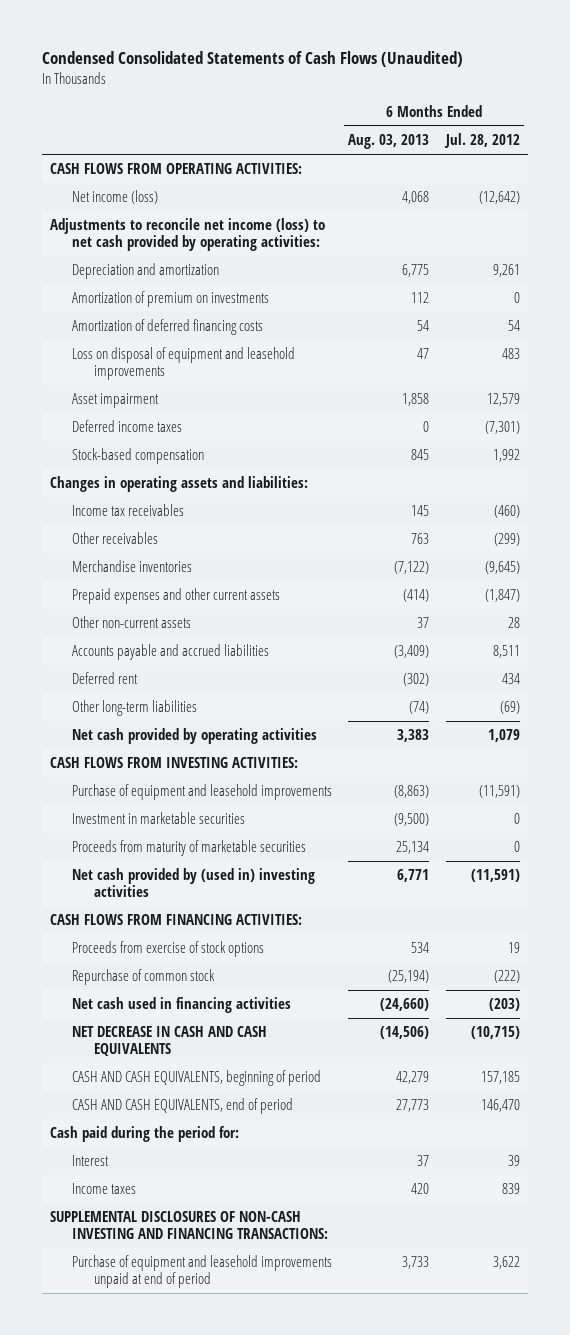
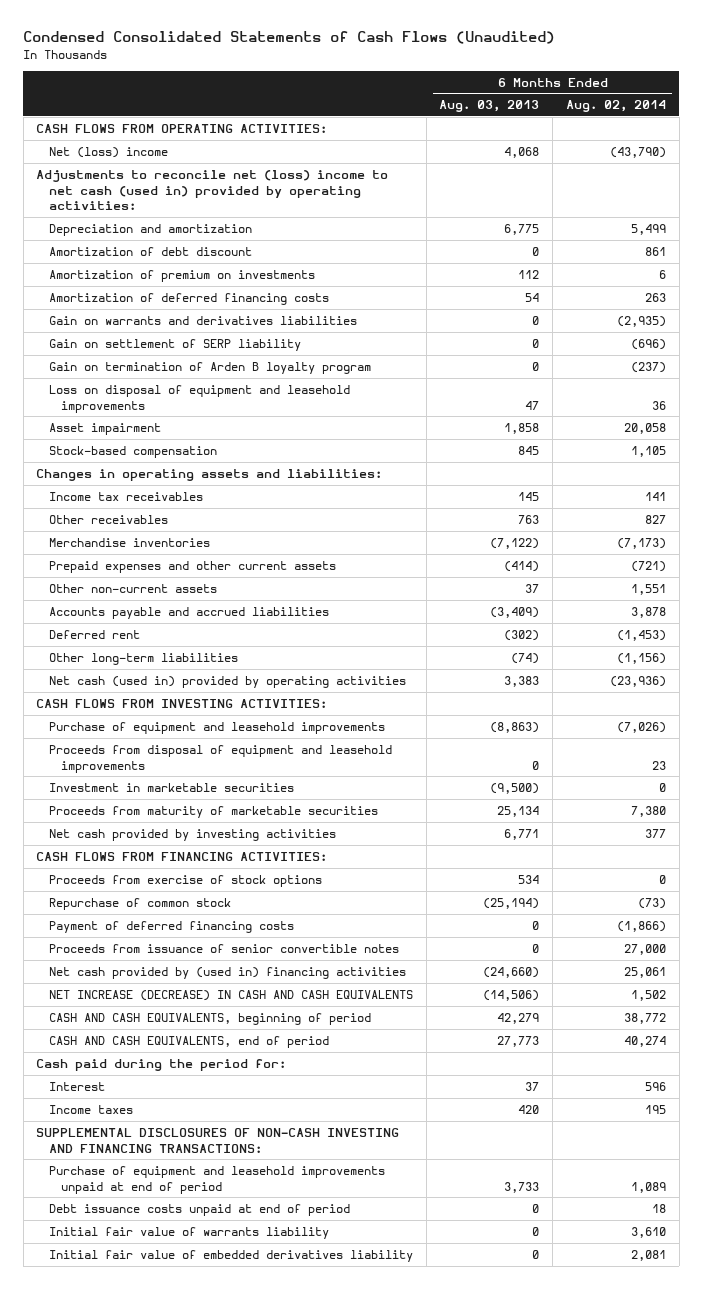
[443,133,520,149] Jul. 28, 2012 -> none
none -> [565,100,666,113] Aug. 02, 2014
[72,190,159,205] Net income (loss) -> [48,146,168,158] Net (loss) income
[50,218,326,252] Adjustments to reconcile net income (loss) to net cash provided by operating activities: -> [36,169,389,211] Adjustments to reconcile net (loss) income to net cash (used in) provided by operating activities:
none -> [48,246,252,256] Amortization of debt discount
none -> [48,315,357,325] Gain on warrants and derivatives liabilities
none -> [48,338,301,351] Gain on settlement of SERP liability
none -> [48,361,371,374] Gain on termination of Arden B loyalty program
[72,420,183,433] Deferred income taxes -> none
[72,728,318,745] Net cash provided by operating activities -> [48,675,406,688] Net cash (used in) provided by operating activities
none -> [48,744,392,773] Proceeds from disposal of equipment and leasehold improvements
[72,868,316,898] Net cash provided by (used in) investing activities -> [48,828,336,841] Net cash provided by investing activities
none -> [48,920,294,933] Payment of deferred financing costs
none -> [48,943,399,953] Proceeds from issuance of senior convertible notes
[72,997,292,1014] Net cash used in financing activities -> [48,966,406,979] Net cash provided by (used in) financing activities
[72,1026,268,1057] NET DECREASE IN CASH AND CASH EQUIVALENTS -> [48,989,413,1001] NET INCREASE (DECREASE) IN CASH AND CASH EQUIVALENTS
none -> [48,1203,350,1216] Debt issuance costs unpaid at end of period
none -> [48,1226,329,1239] Initial fair value of warrants liability
none -> [48,1249,413,1262] Initial fair value of embedded derivatives liability

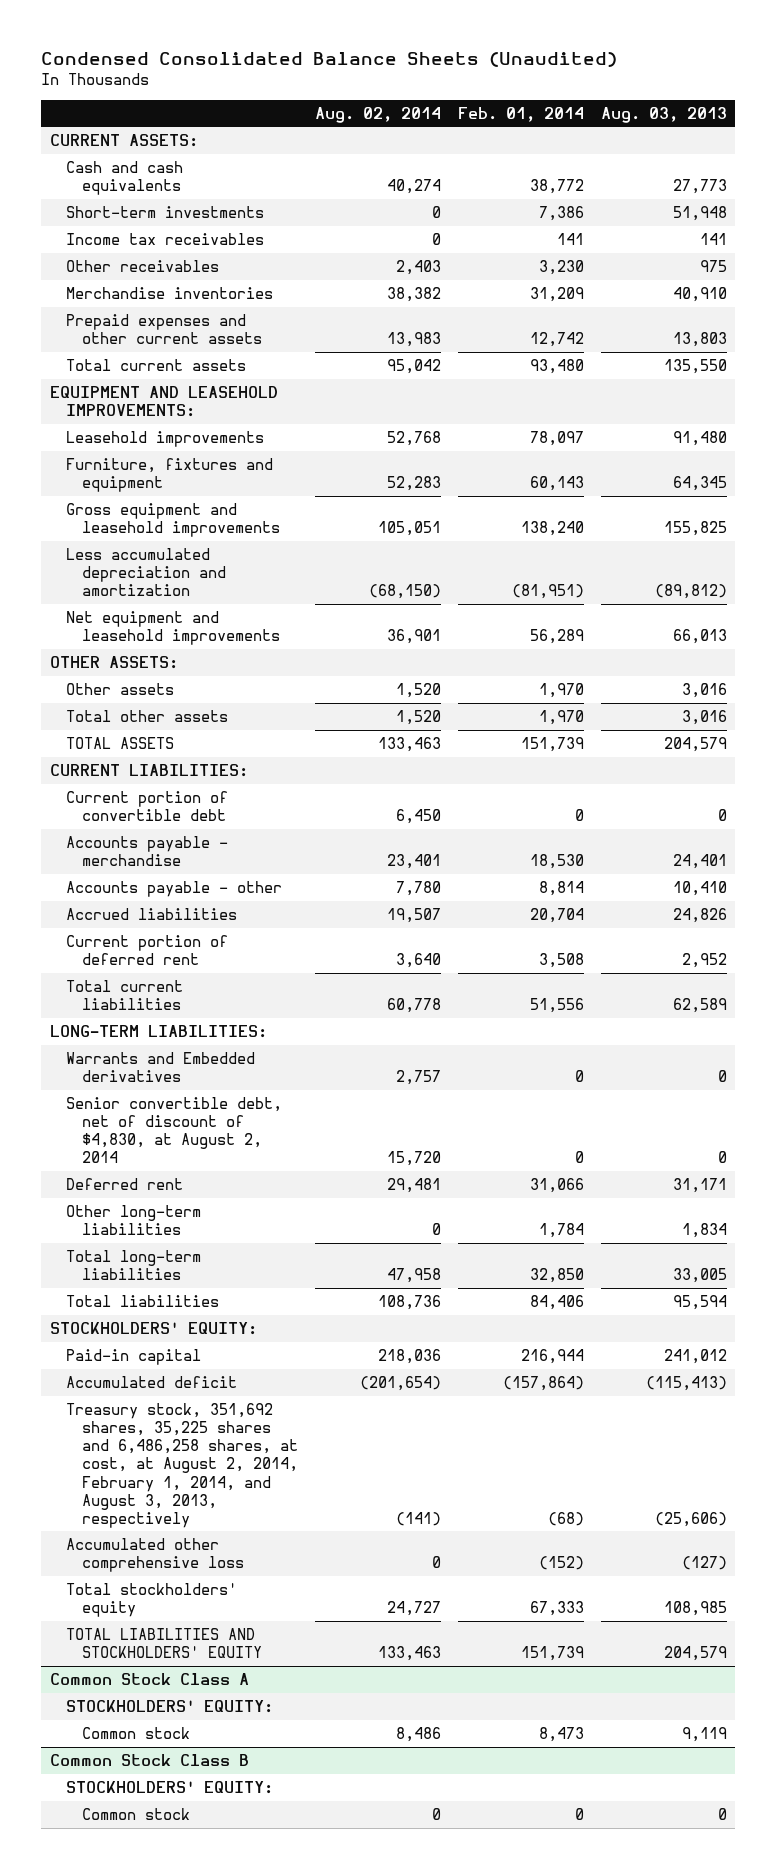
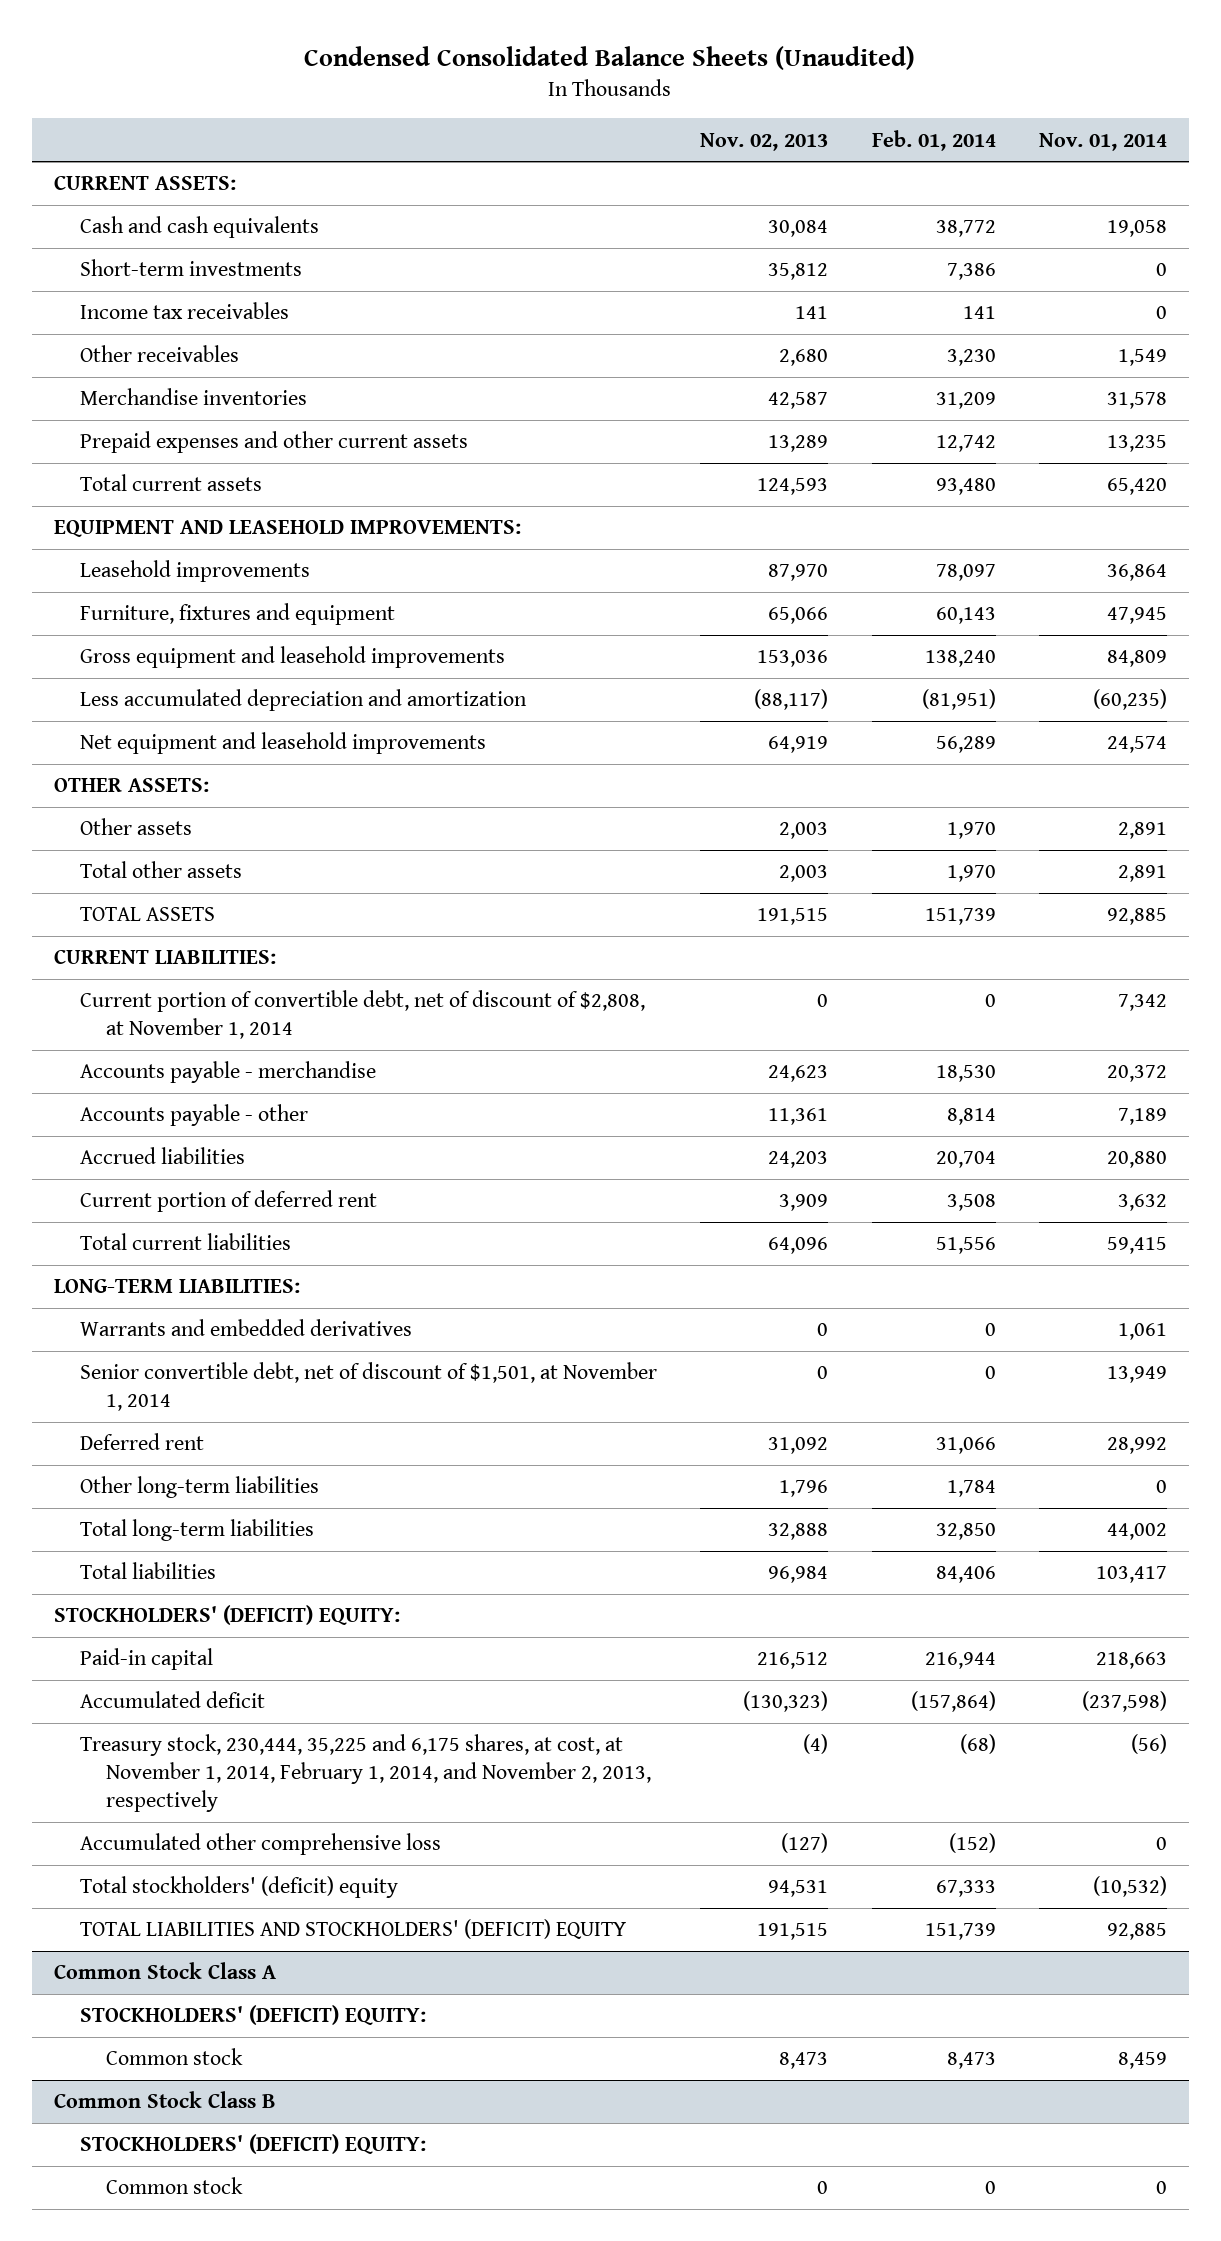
[314,106,441,123] Aug. 02, 2014 -> none
[600,106,727,123] Aug. 03, 2013 -> none
none -> [700,132,829,151] Nov. 02, 2013
none -> [1039,132,1168,151] Nov. 01, 2014
[65,790,228,822] Current portion of convertible debt -> [79,990,645,1040] Current portion of convertible debt, net of discount of $2,808, at November 1, 2014
[65,1051,255,1083] Warrants and Embedded derivatives -> [79,1319,412,1337] Warrants and embedded derivatives
[65,1096,282,1164] Senior convertible debt, net of discount of $4,830, at August 2, 2014 -> [79,1362,657,1412] Senior convertible debt, net of discount of $1,501, at November 1, 2014
[49,1321,257,1335] STOCKHOLDERS' EQUITY: -> [53,1605,400,1626] STOCKHOLDERS' (DEFICIT) EQUITY:
[65,1402,298,1528] Treasury stock, 351,692 shares, 35,225 shares and 6,486,258 shares, at cost, at August 2, 2014, February 1, 2014, and August 3, 2013, respectively -> [79,1734,651,1813] Treasury stock, 230,444, 35,225 and 6,175 shares, at cost, at November 1, 2014, February 1, 2014, and November 2, 2013, respectively
[65,1582,237,1618] Total stockholders' equity -> [79,1876,398,1899] Total stockholders' (deficit) equity
[65,1627,262,1659] TOTAL LIABILITIES AND STOCKHOLDERS' EQUITY -> [79,1919,626,1940] TOTAL LIABILITIES AND STOCKHOLDERS' (DEFICIT) EQUITY
[65,1699,273,1713] STOCKHOLDERS' EQUITY: -> [79,2005,426,2026] STOCKHOLDERS' (DEFICIT) EQUITY:
[65,1780,273,1794] STOCKHOLDERS' EQUITY: -> [79,2134,426,2155] STOCKHOLDERS' (DEFICIT) EQUITY:

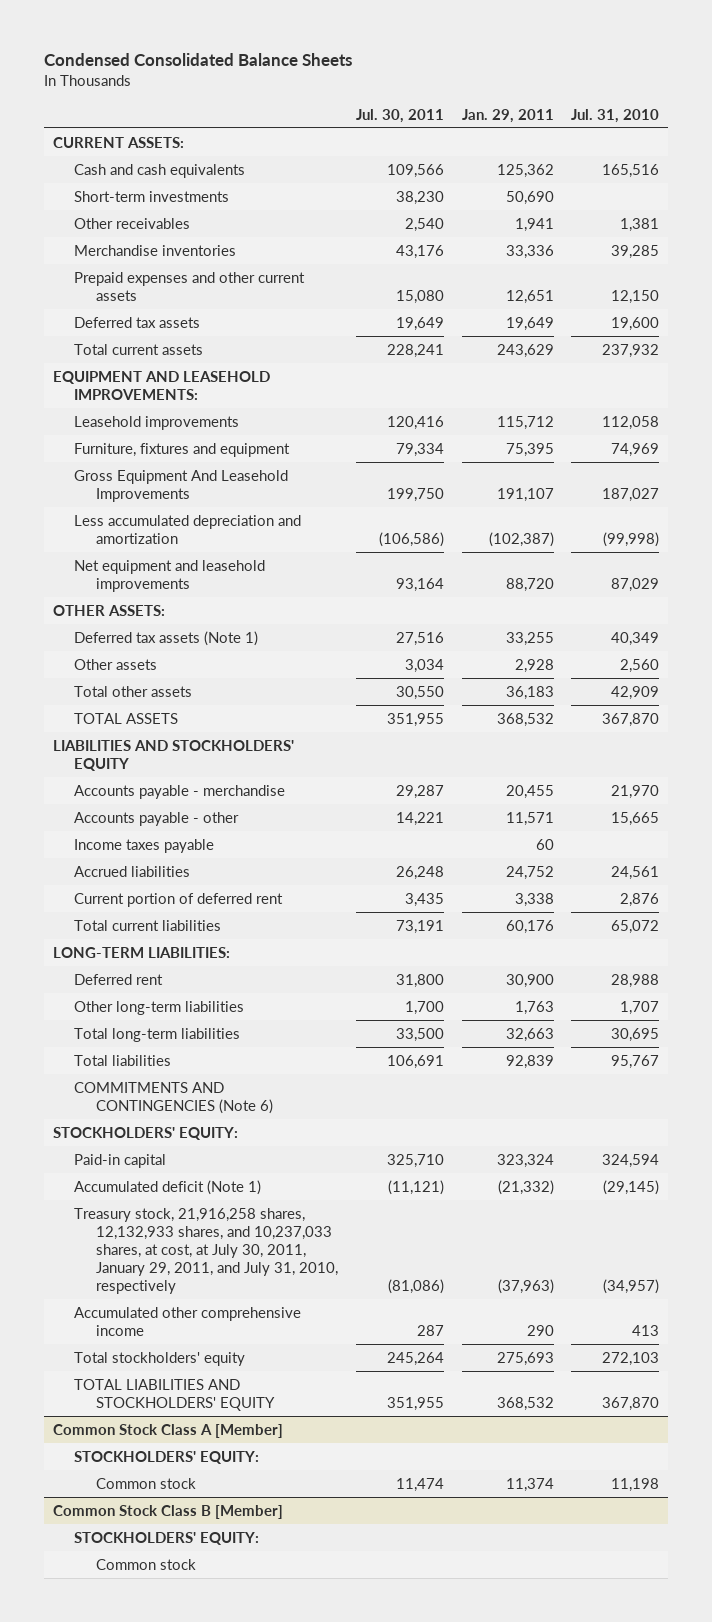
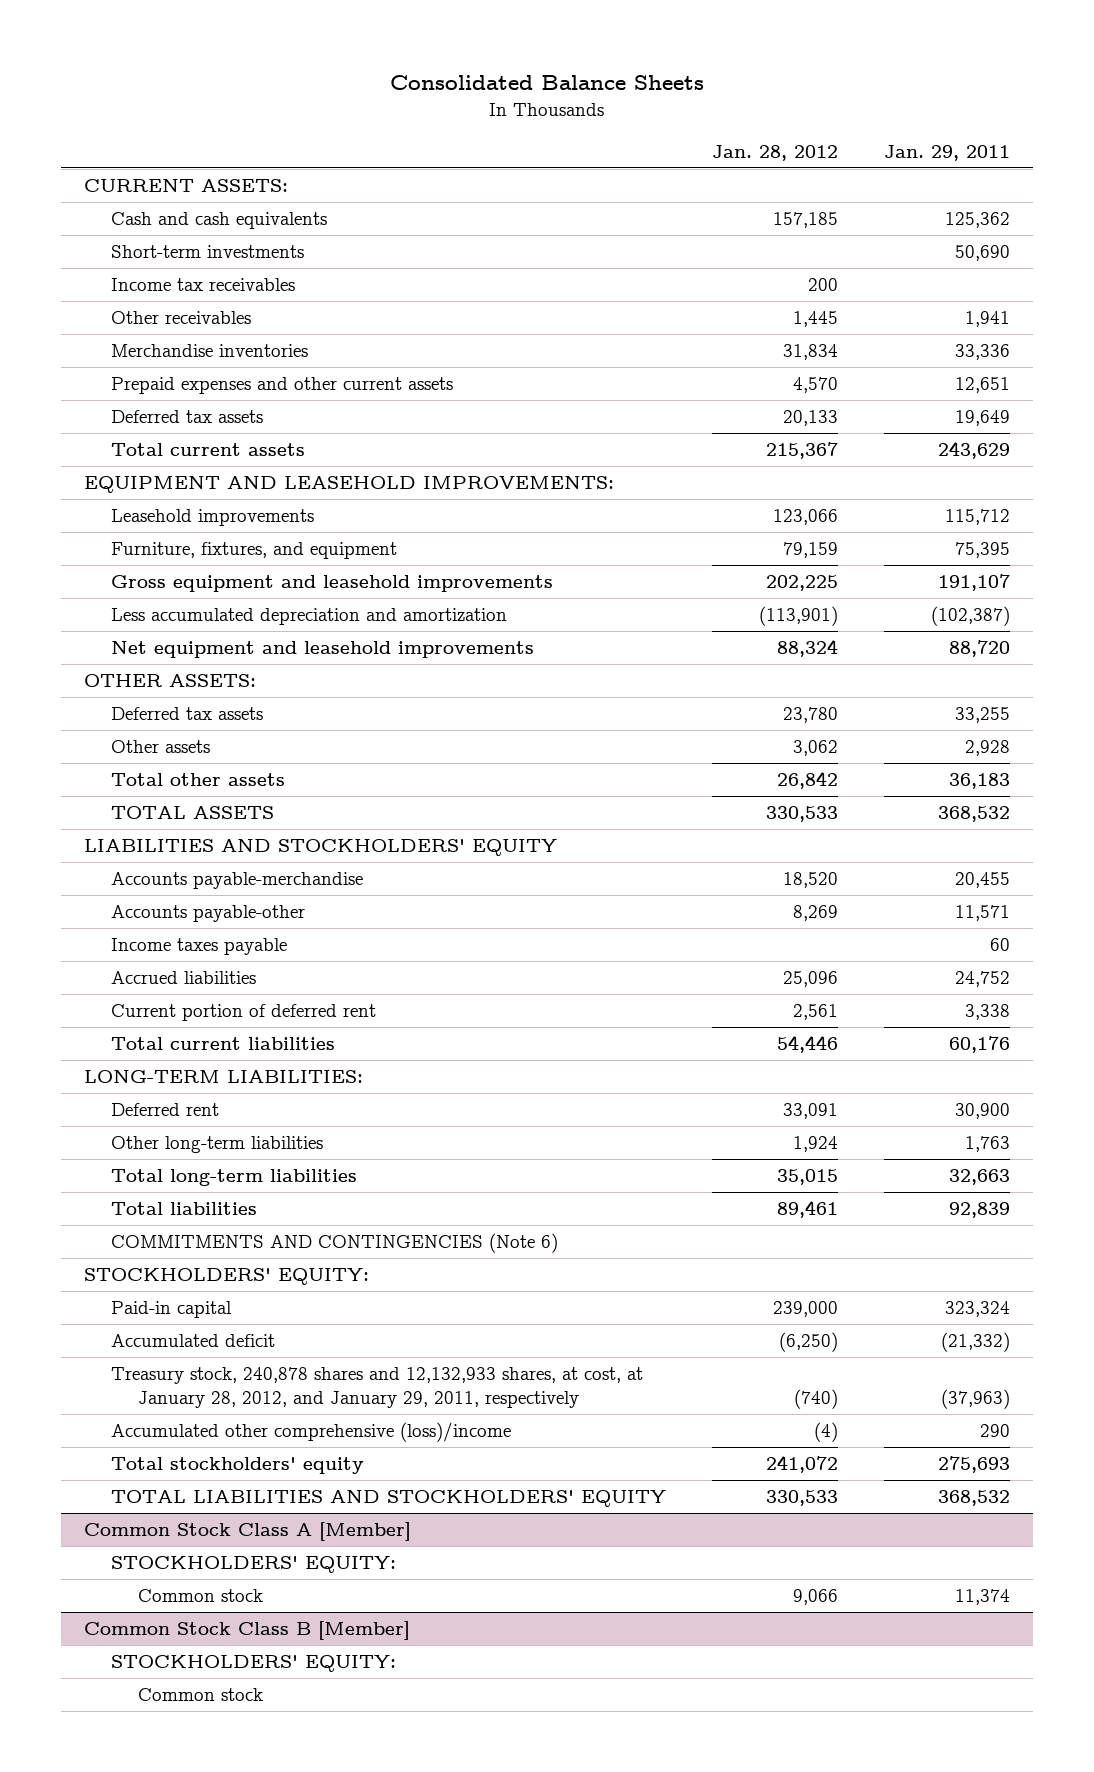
[43,53,352,67] Condensed Consolidated Balance Sheets -> [389,75,704,91] Consolidated Balance Sheets
[356,108,445,123] Jul. 30, 2011 -> none
[571,108,660,123] Jul. 31, 2010 -> none
none -> [711,144,838,161] Jan. 28, 2012
none -> [111,278,296,292] Income tax receivables
[74,442,291,457] Furniture, fixtures and equipment -> [111,542,398,560] Furniture, fixtures, and equipment
[74,469,289,502] Gross Equipment And Leasehold Improvements -> [111,575,554,593] Gross equipment and leasehold improvements
[74,630,259,646] Deferred tax assets (Note 1) -> [111,707,264,721] Deferred tax assets
[74,784,286,799] Accounts payable - merchandise -> [111,872,364,890] Accounts payable-merchandise
[74,811,240,826] Accounts payable - other -> [111,905,306,923] Accounts payable-other
[74,1179,262,1195] Accumulated deficit (Note 1) -> [111,1334,276,1348] Accumulated deficit
[74,1207,339,1294] Treasury stock, 21,916,258 shares, 12,132,933 shares, and 10,237,033 shares, at cost, at July 30, 2011, January 29, 2011, and July 31, 2010, respectively -> [111,1367,644,1408] Treasury stock, 240,878 shares and 12,132,933 shares, at cost, at January 28, 2012, and January 29, 2011, respectively
[74,1306,302,1336] Accumulated other comprehensive income -> [111,1422,512,1443] Accumulated other comprehensive (loss)/income

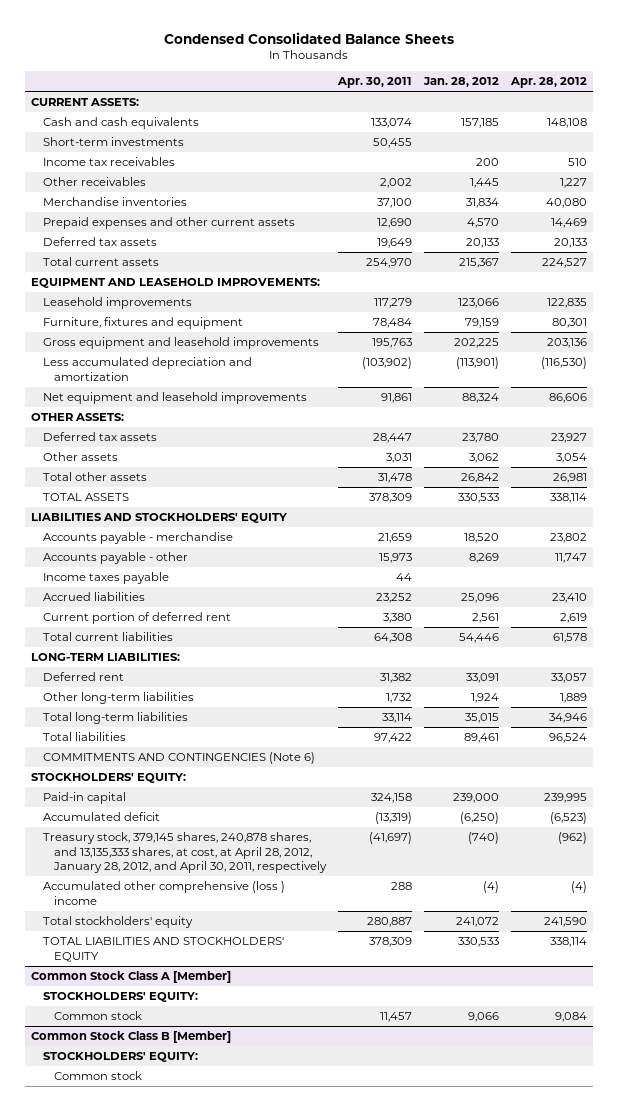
[389,75,704,91] Consolidated Balance Sheets -> [164,31,455,44] Condensed Consolidated Balance Sheets
[883,144,1010,161] Jan. 29, 2011 -> none
none -> [337,77,413,89] Apr. 30, 2011
none -> [510,77,588,89] Apr. 28, 2012
[111,542,398,560] Furniture, fixtures, and equipment -> [42,317,243,330] Furniture, fixtures and equipment
[111,872,364,890] Accounts payable-merchandise -> [42,532,233,545] Accounts payable - merchandise
[111,905,306,923] Accounts payable-other -> [42,552,188,565] Accounts payable - other
[111,1367,644,1408] Treasury stock, 240,878 shares and 12,132,933 shares, at cost, at January 28, 2012, and January 29, 2011, respectively -> [42,832,328,874] Treasury stock, 379,145 shares, 240,878 shares, and 13,135,333 shares, at cost, at April 28, 2012, January 28, 2012, and April 30, 2011, respectively
[111,1422,512,1443] Accumulated other comprehensive (loss)/income -> [42,881,285,905] Accumulated other comprehensive (loss ) income

